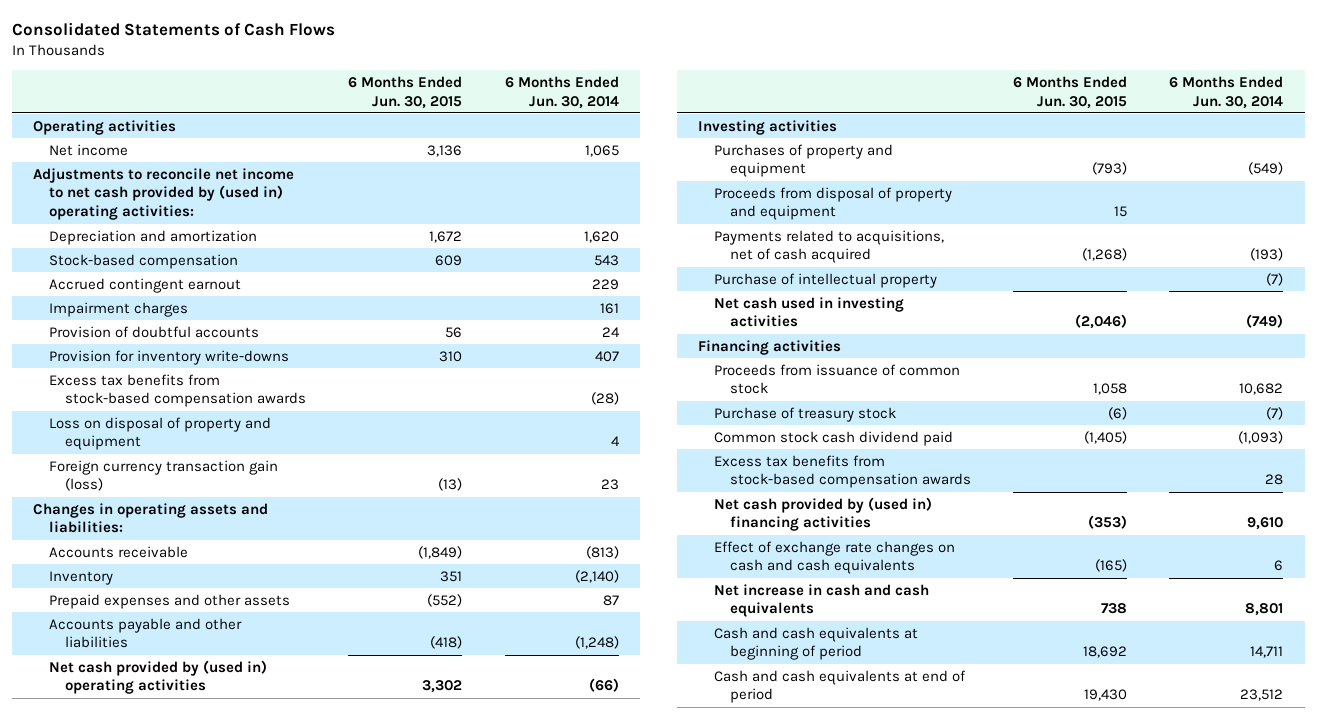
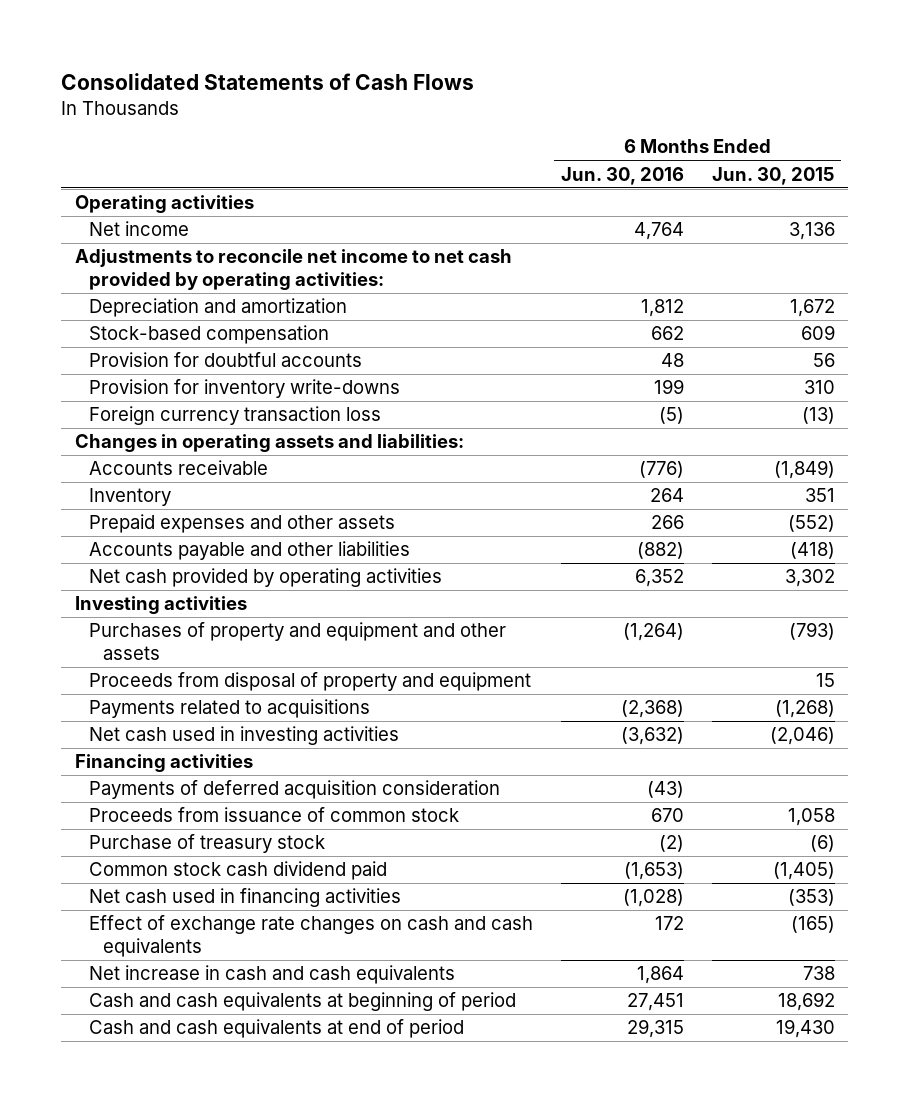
[504,75,619,109] 6 Months Ended Jun. 30, 2014 -> none
none -> [560,166,684,185] Jun. 30, 2016
[33,167,295,221] Adjustments to reconcile net income to net cash provided by (used in) operating activities: -> [75,249,513,291] Adjustments to reconcile net income to net cash provided by operating activities:
[49,277,242,293] Accrued contingent earnout -> none
[49,301,189,317] Impairment charges -> none
[49,325,260,338] Provision of doubtful accounts -> [89,352,363,368] Provision for doubtful accounts
[49,373,306,408] Excess tax benefits from stock-based compensation awards -> none
[49,416,272,451] Loss on disposal of property and equipment -> none
[49,459,279,492] Foreign currency transaction gain (loss) -> [89,406,382,426] Foreign currency transaction loss
[49,659,268,695] Net cash provided by (used in) operating activities -> [89,568,443,588] Net cash provided by operating activities
[713,143,893,178] Purchases of property and equipment -> [89,622,507,661] Purchases of property and equipment and other assets
[713,272,937,288] Purchase of intellectual property -> none
[713,229,944,264] Payments related to acquisitions, net of cash acquired -> [89,699,371,719] Payments related to acquisitions
none -> [89,780,501,800] Payments of deferred acquisition consideration
[713,454,971,489] Excess tax benefits from stock-based compensation awards -> none
[713,496,932,532] Net cash provided by (used in) financing activities -> [89,888,402,908] Net cash used in financing activities

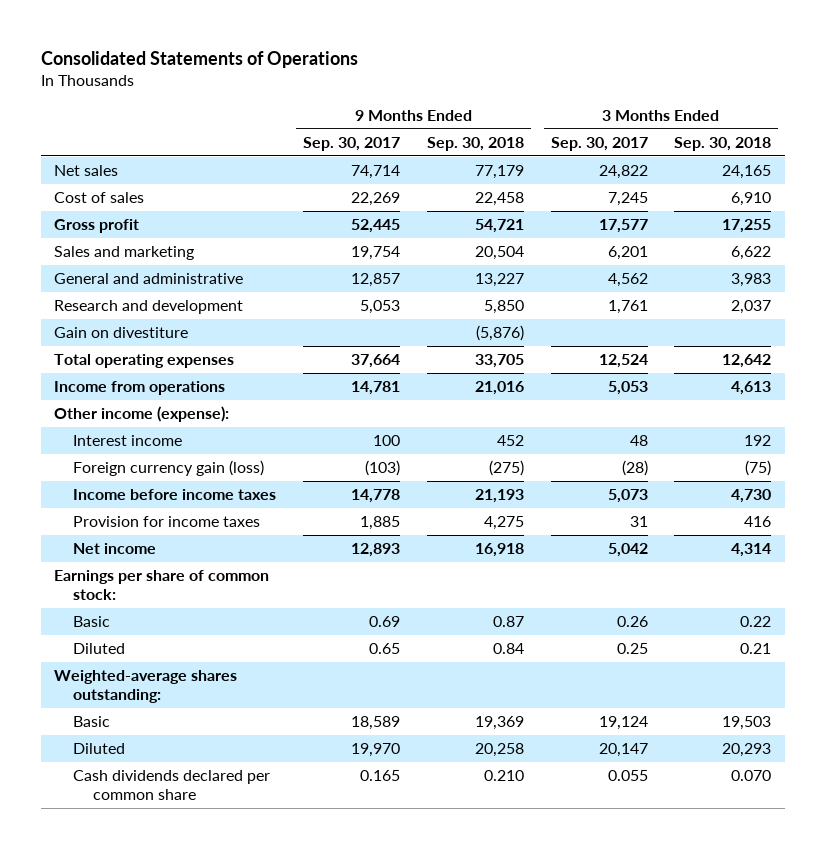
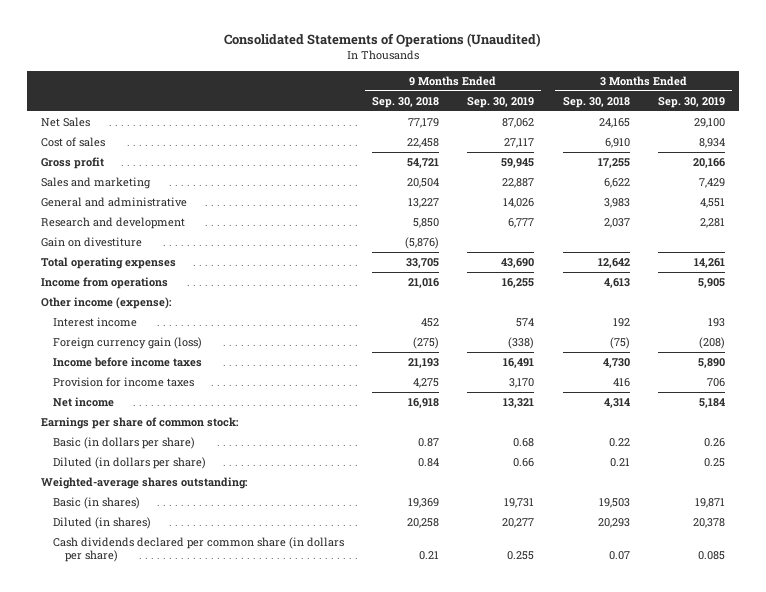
[40,50,358,68] Consolidated Statements of Operations -> [223,33,541,48] Consolidated Statements of Operations (Unaudited)
[303,136,401,151] Sep. 30, 2017 -> none
[550,136,648,151] Sep. 30, 2017 -> none
none -> [467,96,535,108] Sep. 30, 2019
none -> [657,96,725,108] Sep. 30, 2019
[54,165,119,177] Net sales -> [40,117,90,128] Net Sales
[73,616,111,628] Basic -> [52,437,195,450] Basic (in dollars per share)
[73,643,126,655] Diluted -> [52,457,206,470] Diluted (in dollars per share)
[73,716,111,728] Basic -> [52,497,140,510] Basic (in shares)
[73,743,126,755] Diluted -> [52,517,151,530] Diluted (in shares)
[73,770,271,801] Cash dividends declared per common share -> [52,537,344,563] Cash dividends declared per common share (in dollars per share)
[483,770,524,782] 0.210 -> [419,551,440,561] 0.21
[731,770,772,782] 0.070 -> [608,551,630,561] 0.07

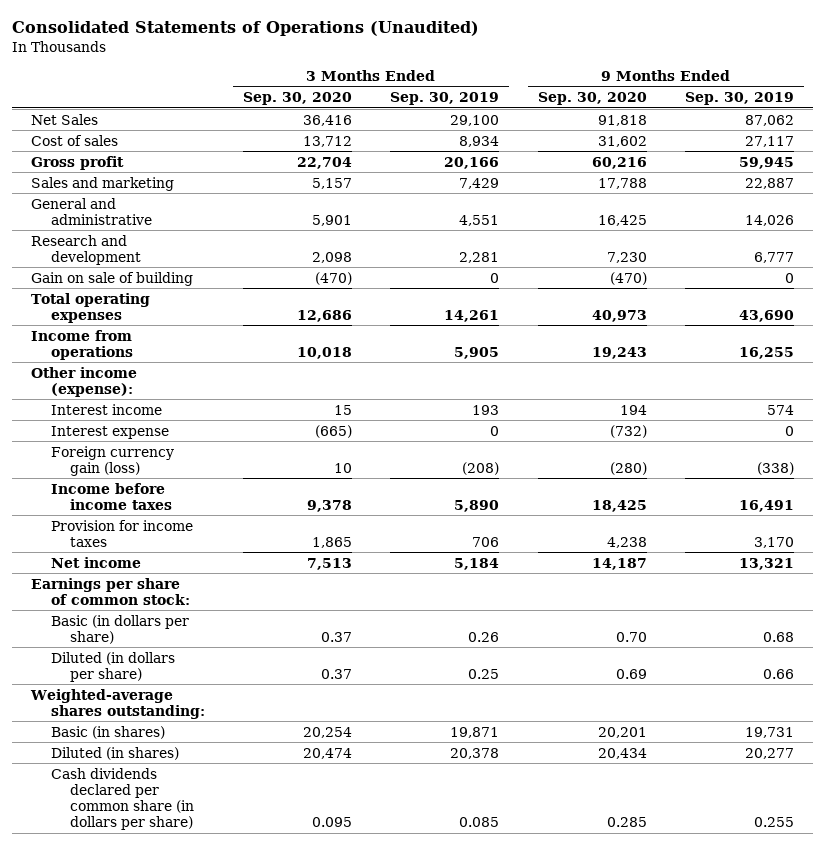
[372,96,440,108] Sep. 30, 2018 -> none
[562,96,630,108] Sep. 30, 2018 -> none
none -> [242,92,352,106] Sep. 30, 2020
none -> [537,92,647,106] Sep. 30, 2020
[40,237,142,248] Gain on divestiture -> none
none -> [30,271,193,286] Gain on sale of building
none -> [50,425,169,439] Interest expense

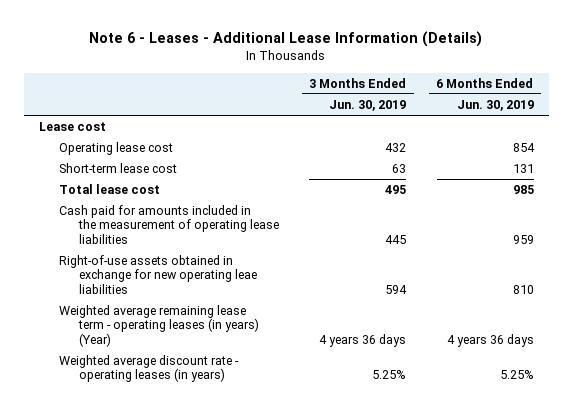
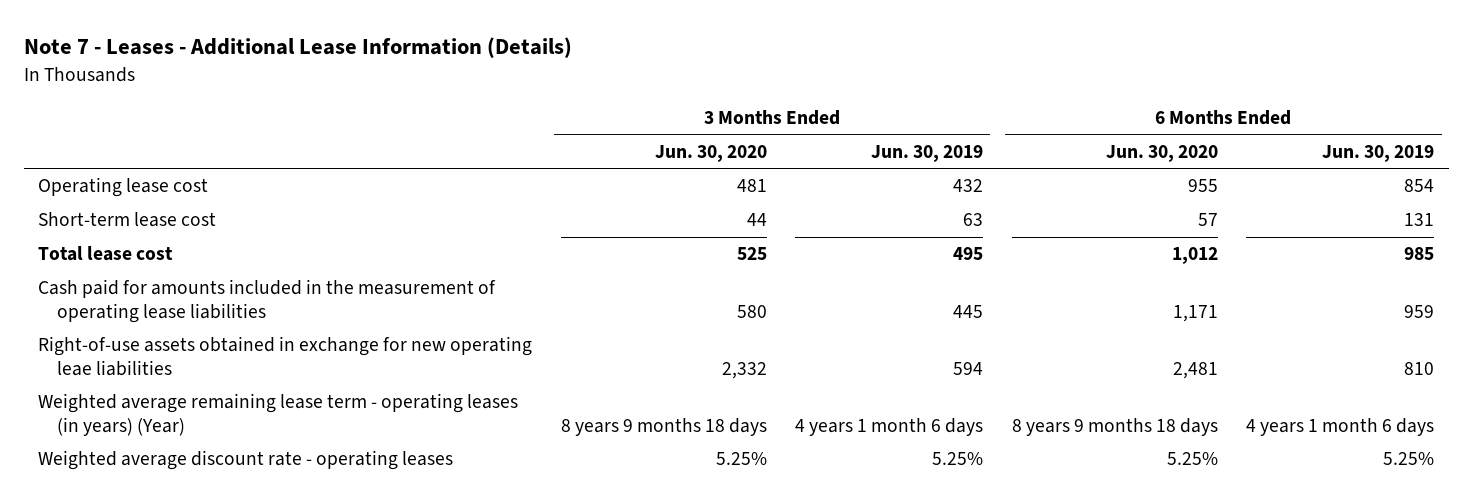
[89,31,483,48] Note 6 - Leases - Additional Lease Information (Details) -> [23,37,572,59] Note 7 - Leases - Additional Lease Information (Details)
none -> [654,144,767,162] Jun. 30, 2020
none -> [1105,144,1218,162] Jun. 30, 2020
[39,122,107,132] Lease cost -> none
[319,333,407,347] 4 years 36 days -> [795,417,984,436] 4 years 1 month 6 days
[446,333,534,347] 4 years 36 days -> [1246,417,1435,436] 4 years 1 month 6 days
[59,355,240,383] Weighted average discount rate - operating leases (in years) -> [38,450,454,471] Weighted average discount rate - operating leases

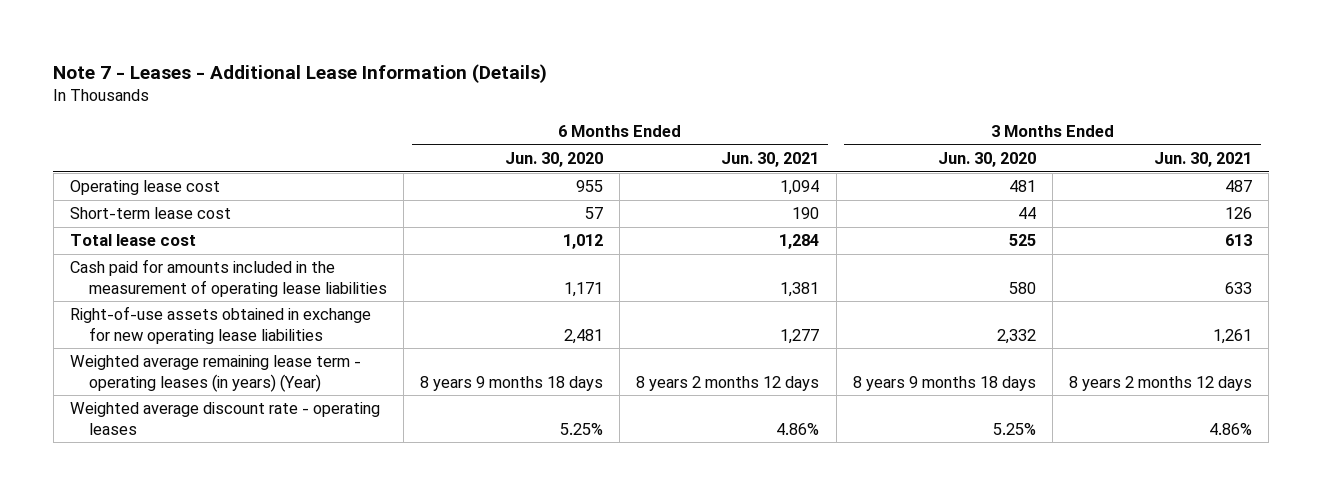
[871,144,984,162] Jun. 30, 2019 -> none
[1322,144,1435,162] Jun. 30, 2019 -> none
none -> [721,152,820,168] Jun. 30, 2021
none -> [1154,152,1253,168] Jun. 30, 2021
[38,336,533,376] Right-of-use assets obtained in exchange for new operating leae liabilities -> [70,306,372,344] Right-of-use assets obtained in exchange for new operating lease liabilities

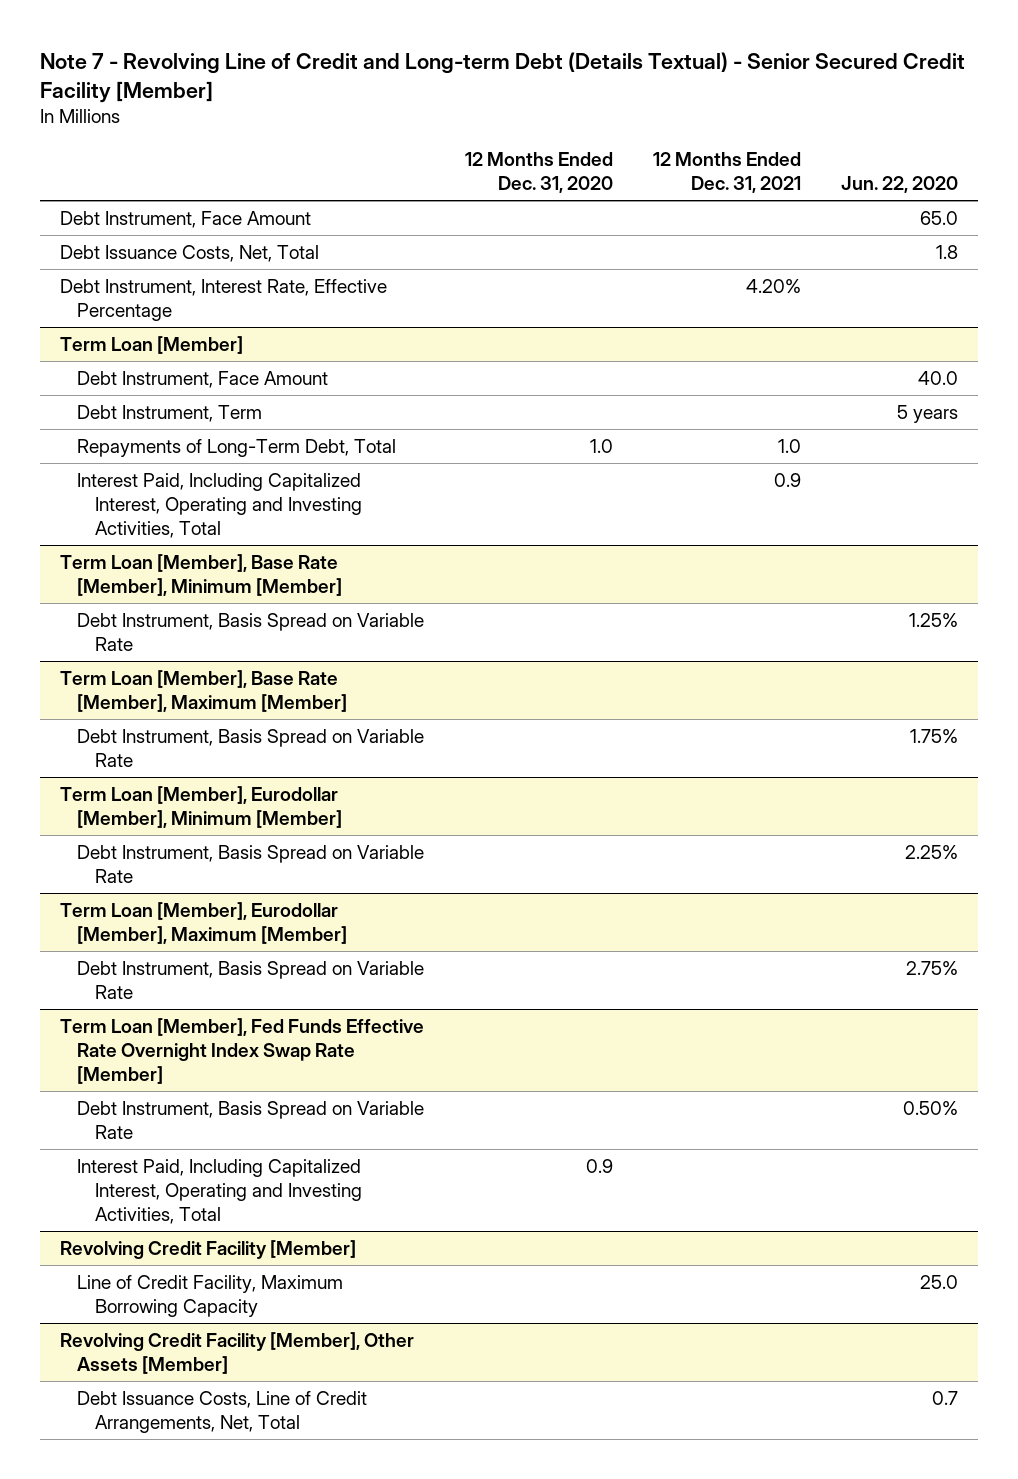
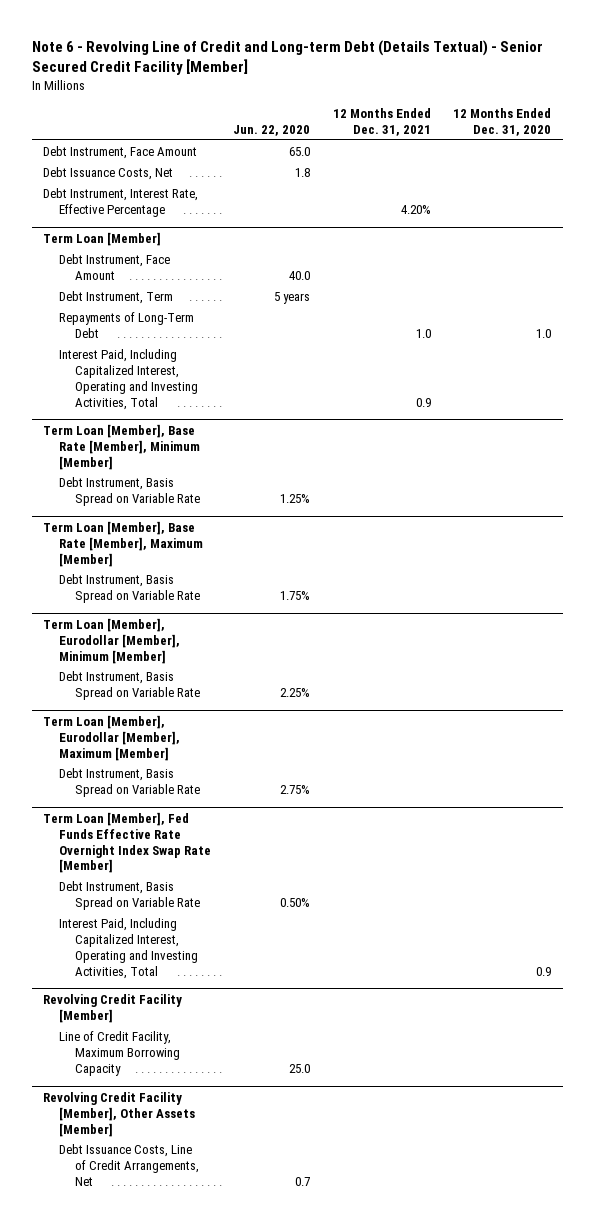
[39,51,965,103] Note 7 - Revolving Line of Credit and Long-term Debt (Details Textual) - Senior Secured Credit Facility [Member] -> [31,40,543,76] Note 6 - Revolving Line of Credit and Long-term Debt (Details Textual) - Senior Secured Credit Facility [Member]
[59,244,319,262] Debt Issuance Costs, Net, Total -> [43,167,174,181] Debt Issuance Costs, Net
[77,438,397,457] Repayments of Long-Term Debt, Total -> [58,312,194,338] Repayments of Long-Term Debt
[77,1390,368,1433] Debt Issuance Costs, Line of Credit Arrangements, Net, Total -> [58,1144,199,1186] Debt Issuance Costs, Line of Credit Arrangements, Net

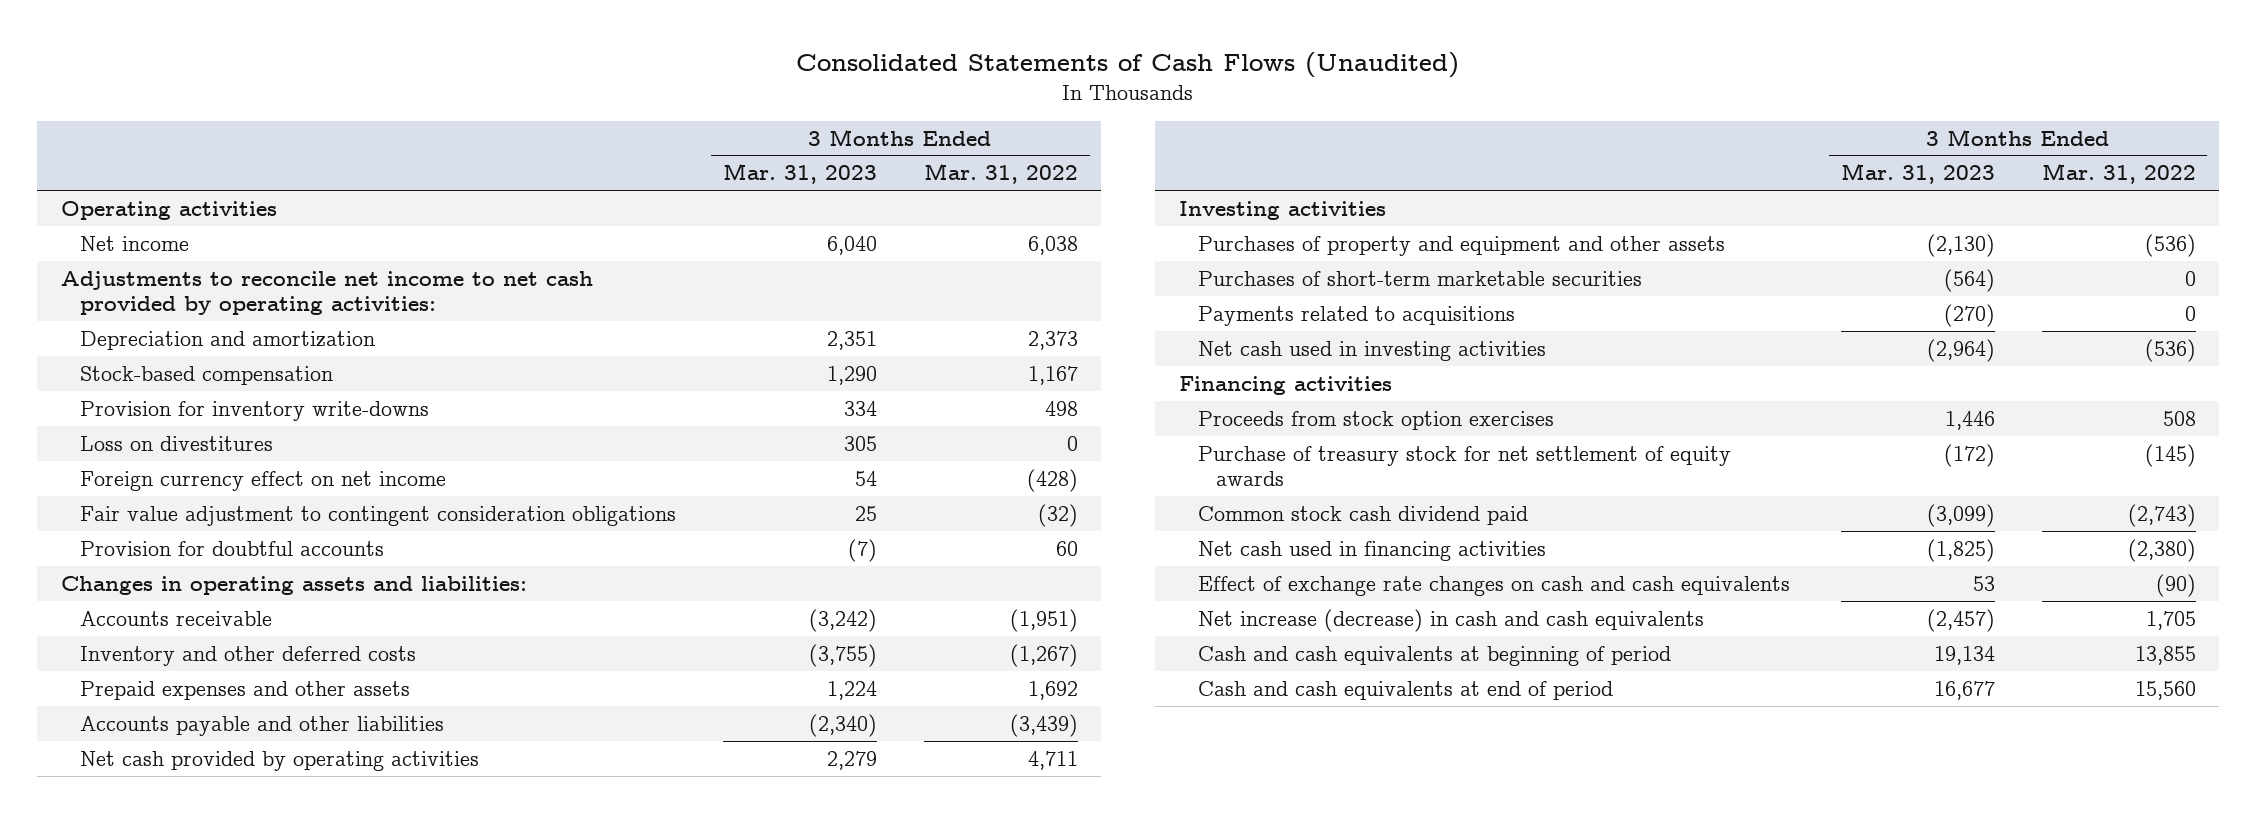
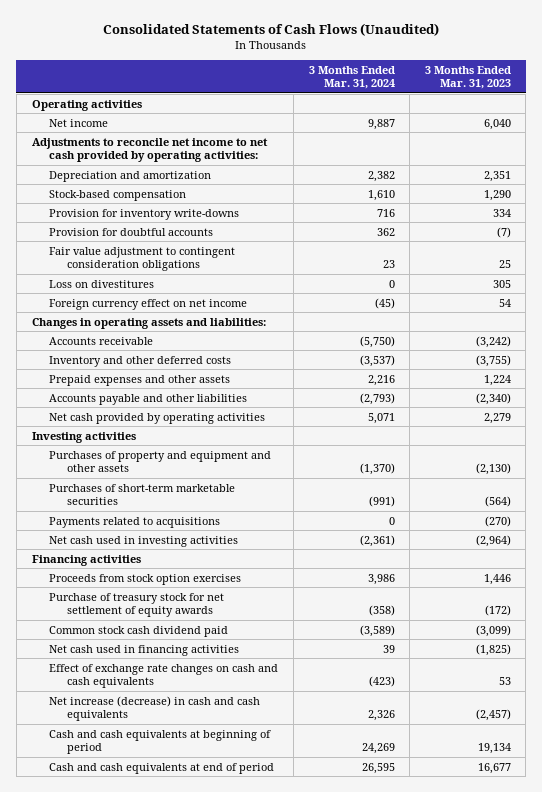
[923,163,1078,185] Mar. 31, 2022 -> none
none -> [308,65,395,90] 3 Months Ended Mar. 31, 2024
[79,540,384,556] Provision for doubtful accounts -> [49,227,214,236] Provision for doubtful accounts
[79,505,676,526] Fair value adjustment to contingent consideration obligations -> [49,246,236,271] Fair value adjustment to contingent consideration obligations

